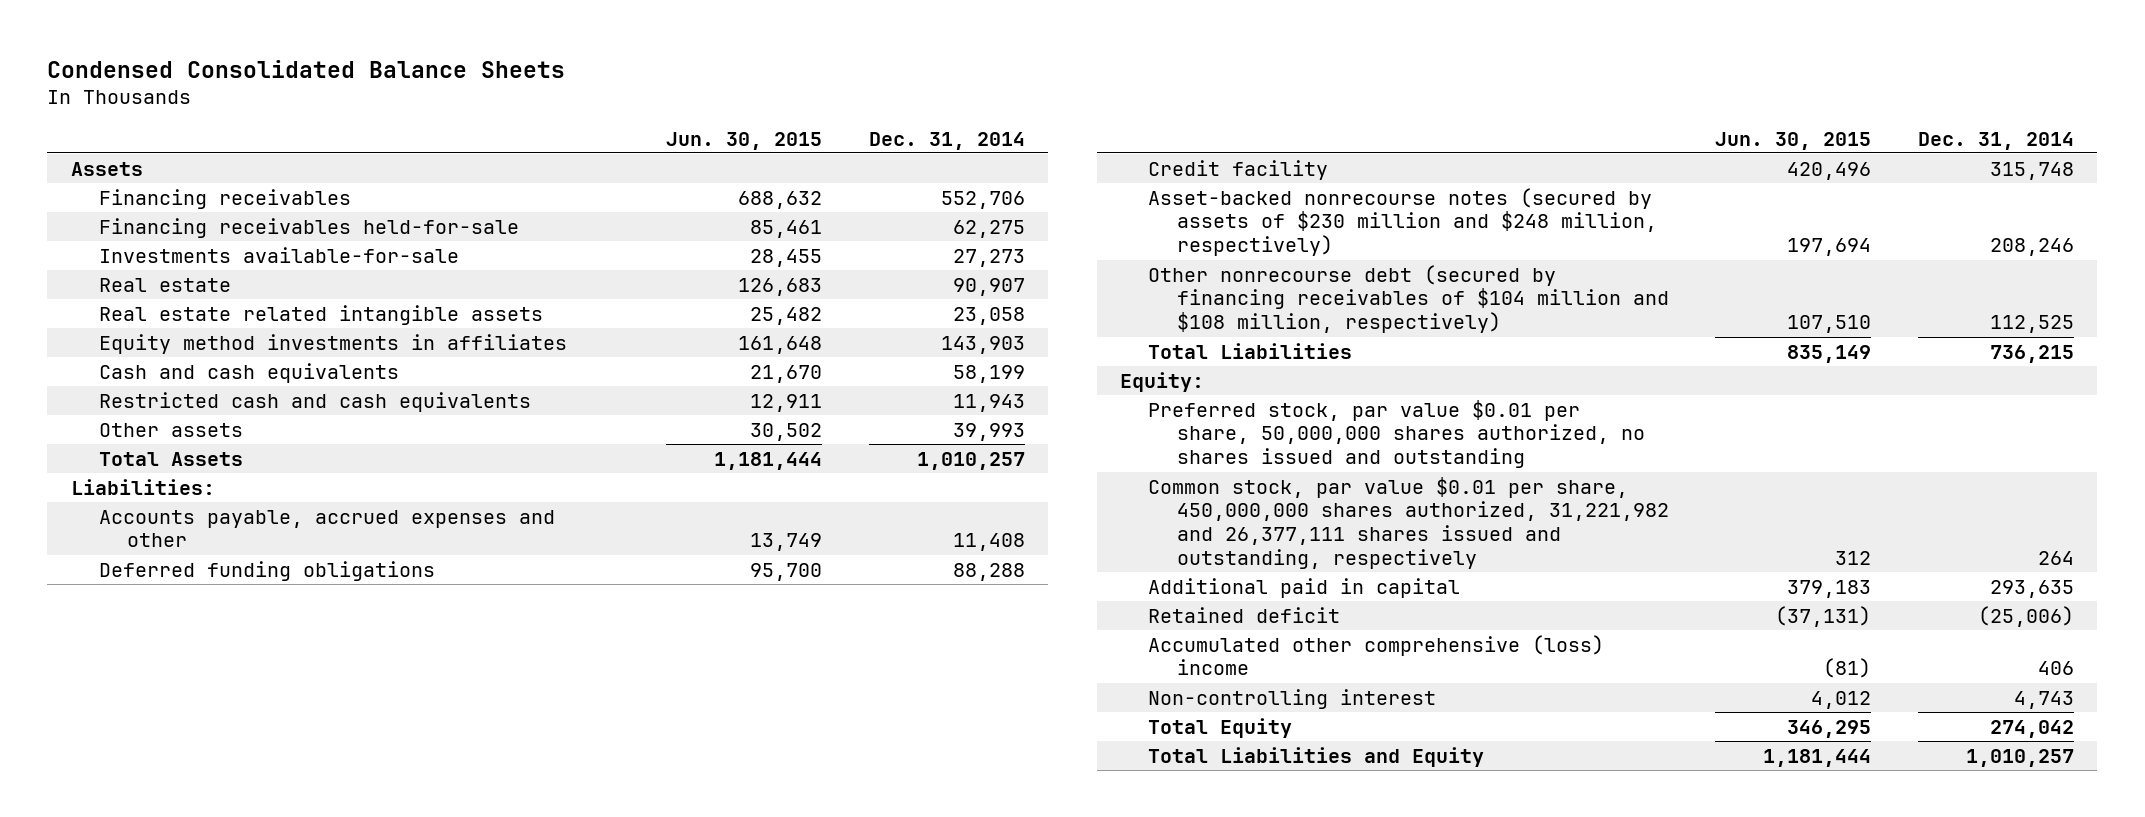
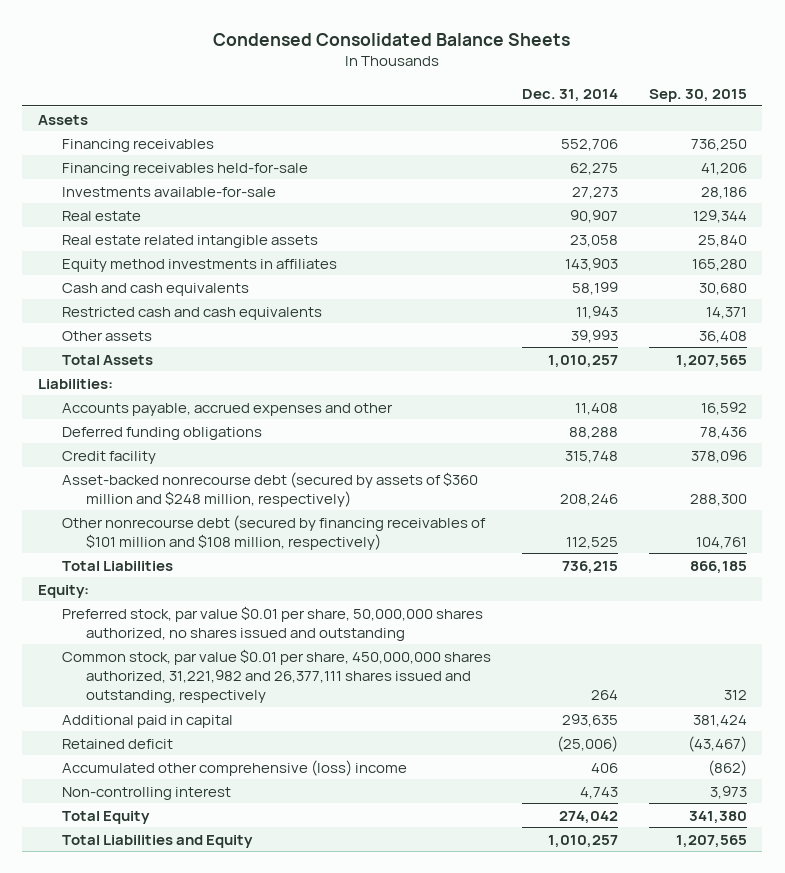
[665,131,822,150] Jun. 30, 2015 -> none
none -> [648,89,747,103] Sep. 30, 2015
[1148,187,1657,257] Asset-backed nonrecourse notes (secured by assets of $230 million and $248 million, respectively) -> [61,471,478,507] Asset-backed nonrecourse debt (secured by assets of $360 million and $248 million, respectively)
[1148,264,1669,334] Other nonrecourse debt (secured by financing receivables of $104 million and $108 million, respectively) -> [61,514,486,550] Other nonrecourse debt (secured by financing receivables of $101 million and $108 million, respectively)

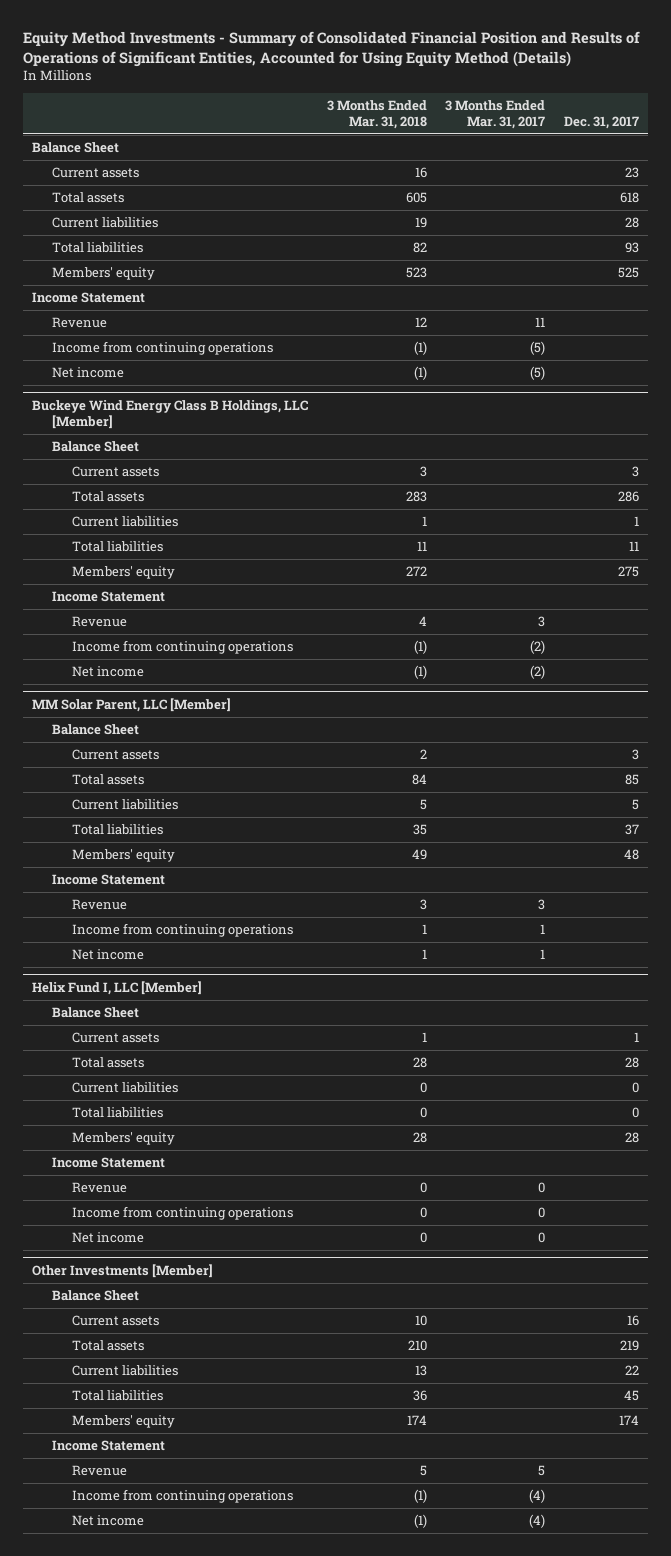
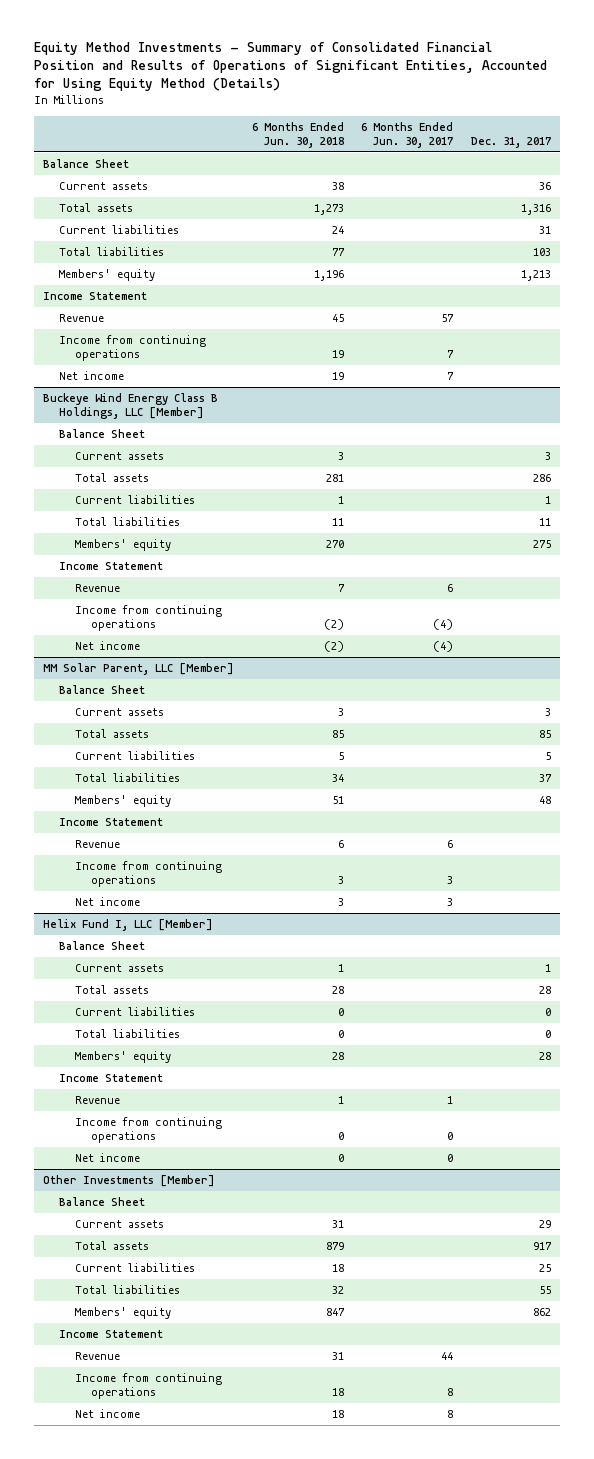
[326,99,427,129] 3 Months Ended Mar. 31, 2018 -> none
[445,99,546,129] 3 Months Ended Mar. 31, 2017 -> none
none -> [251,121,344,149] 6 Months Ended Jun. 30, 2018
none -> [361,121,454,149] 6 Months Ended Jun. 30, 2017
[624,167,639,179] 23 -> [538,181,551,190] 36
[619,192,639,204] 618 -> [520,203,551,215] 1,316
[624,217,639,229] 28 -> [538,225,551,234] 31
[624,242,639,254] 93 -> [532,247,551,256] 103
[617,267,639,279] 525 -> [520,269,551,281] 1,213
[626,1315,639,1327] 16 -> [538,1219,551,1228] 29
[619,1340,639,1352] 219 -> [532,1241,552,1250] 917
[624,1365,639,1376] 22 -> [538,1263,551,1272] 25
[623,1390,639,1402] 45 -> [538,1285,551,1294] 55
[618,1415,639,1426] 174 -> [532,1307,551,1316] 862

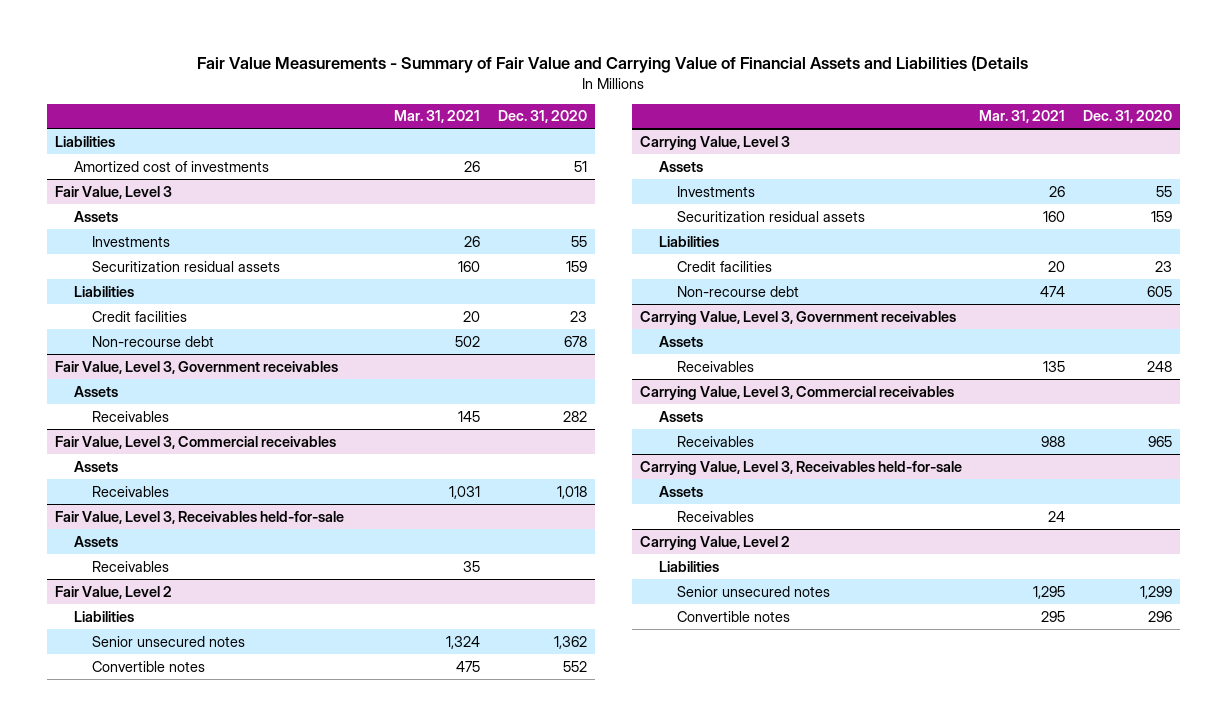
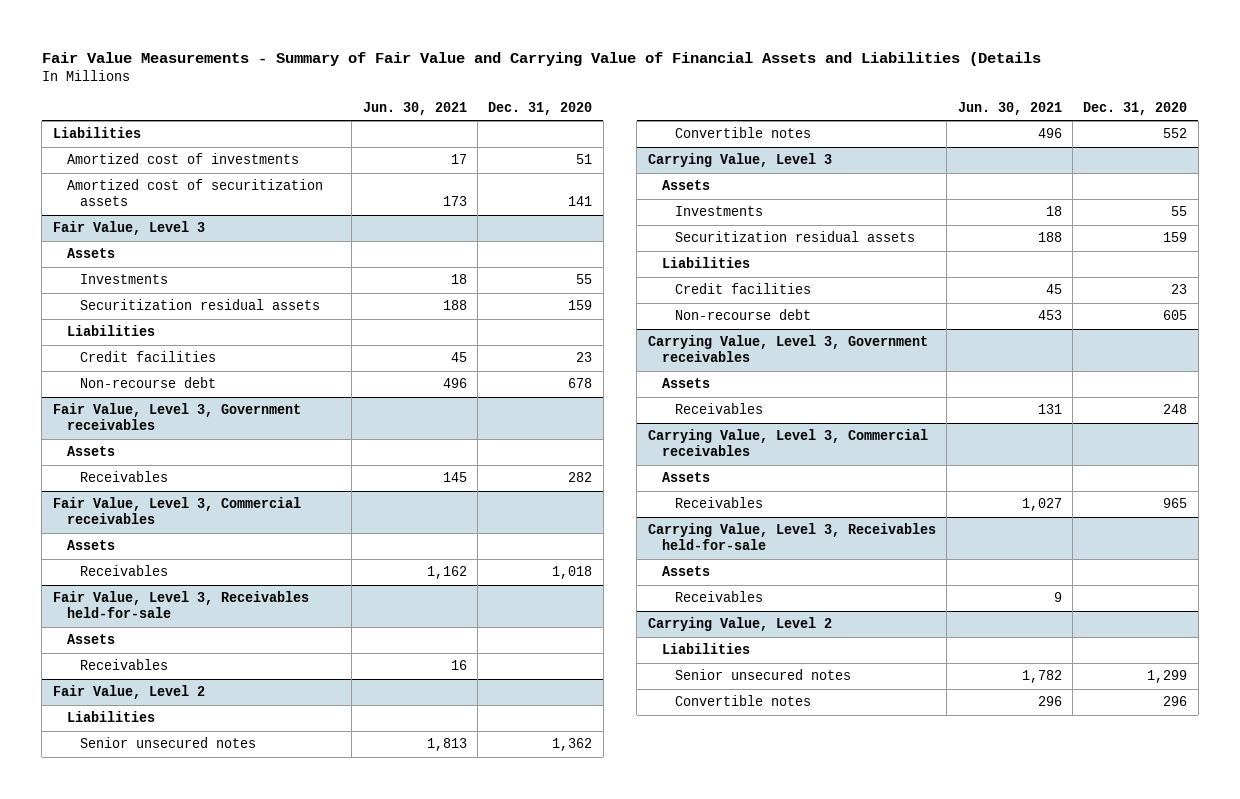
[394,110,481,124] Mar. 31, 2021 -> none
none -> [362,101,467,115] Jun. 30, 2021
none -> [66,179,323,207] Amortized cost of securitization assets

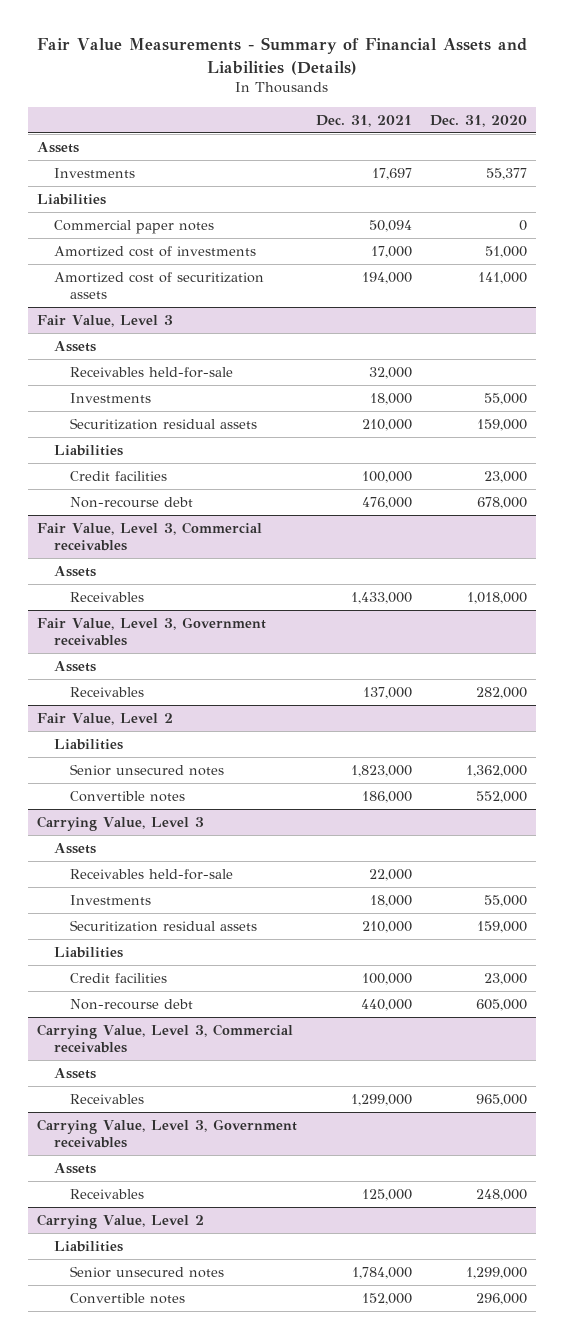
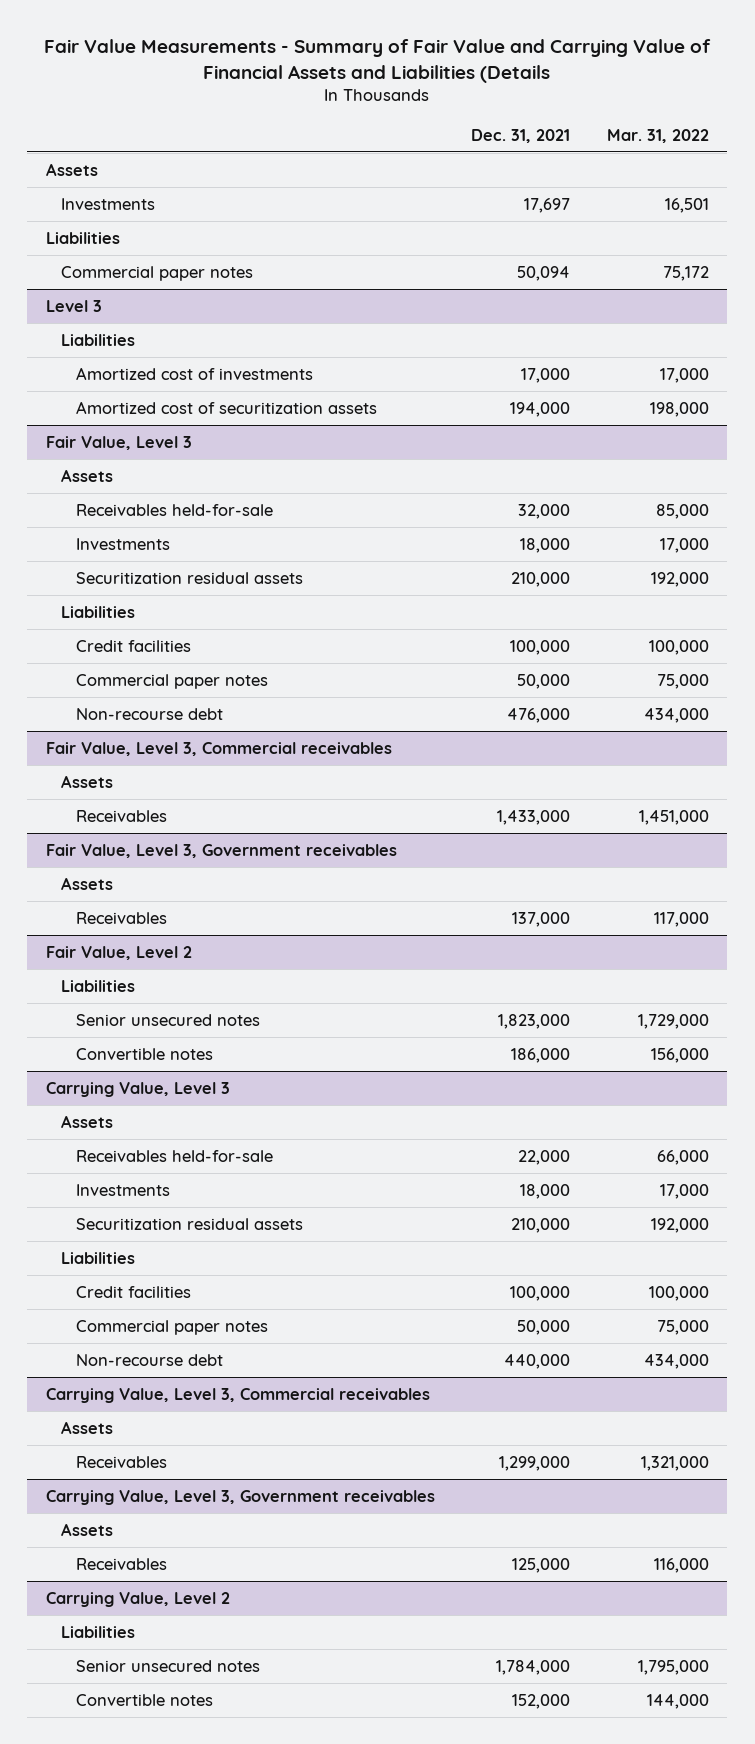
[37,37,528,75] Fair Value Measurements - Summary of Financial Assets and Liabilities (Details) -> [44,38,712,83] Fair Value Measurements - Summary of Fair Value and Carrying Value of Financial Assets and Liabilities (Details
[430,114,528,127] Dec. 31, 2020 -> none
none -> [607,128,710,143] Mar. 31, 2022
none -> [45,299,102,312] Level 3
none -> [60,333,135,346] Liabilities
none -> [76,673,269,689] Commercial paper notes
none -> [76,1319,269,1335] Commercial paper notes

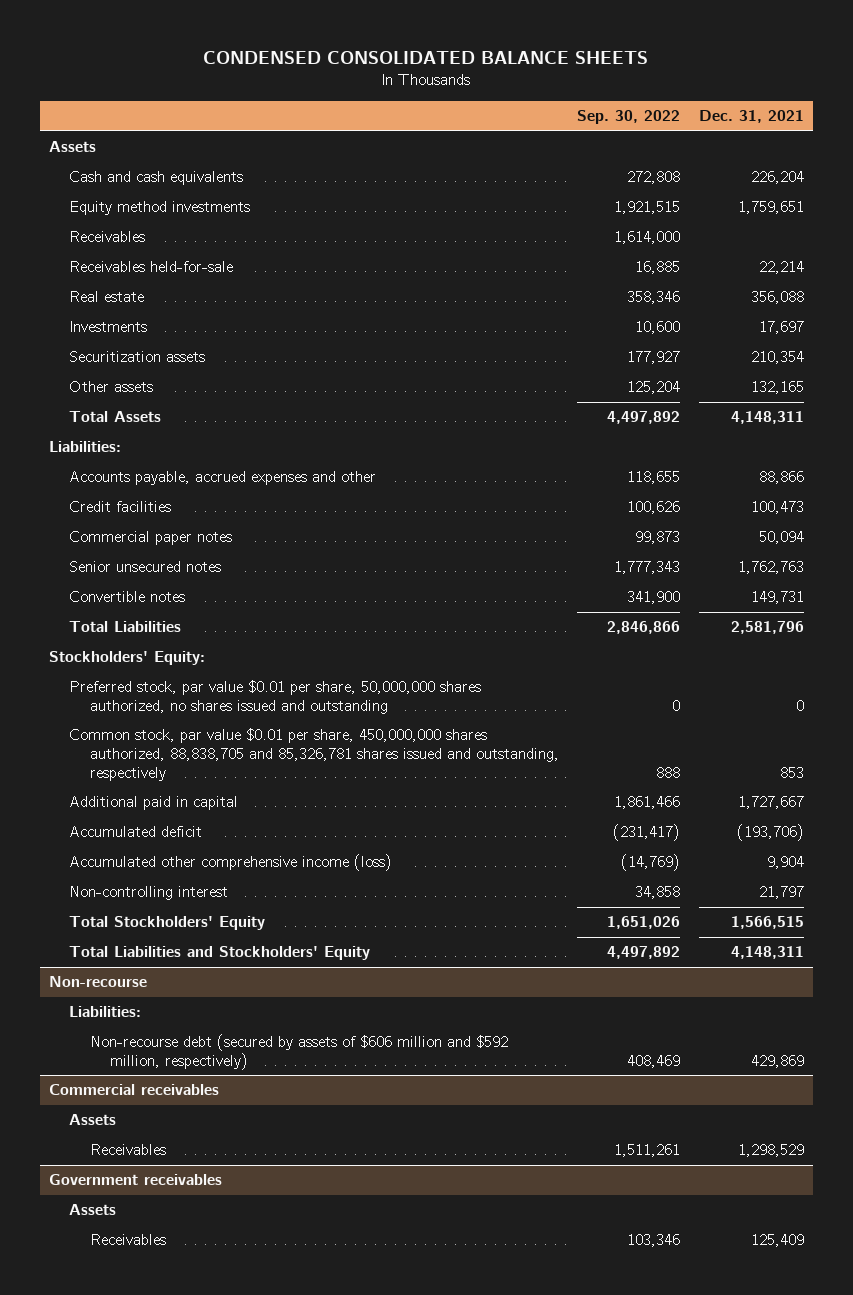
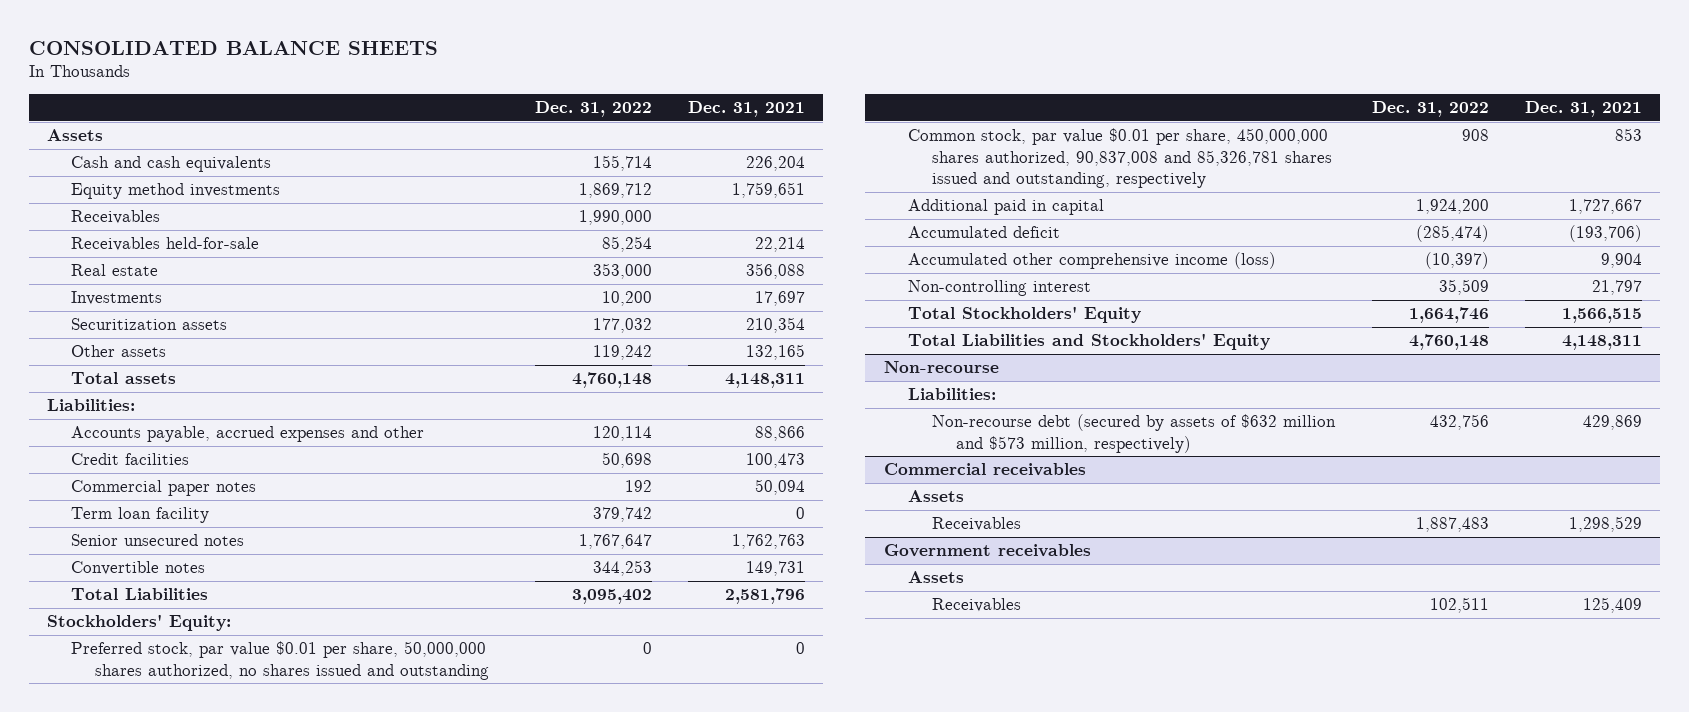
[203,51,649,65] CONDENSED CONSOLIDATED BALANCE SHEETS -> [28,40,438,55] CONSOLIDATED BALANCE SHEETS
[577,110,681,125] Sep. 30, 2022 -> none
none -> [534,101,652,118] Dec. 31, 2022
[69,411,162,423] Total Assets -> [71,372,177,385] Total assets
none -> [71,507,210,524] Term loan facility
[69,728,559,781] Common stock, par value $0.01 per share, 450,000,000 shares authorized, 88,838,705 and 85,326,781 shares issued and outstanding, respectively -> [907,128,1333,189] Common stock, par value $0.01 per share, 450,000,000 shares authorized, 90,837,008 and 85,326,781 shares issued and outstanding, respectively
[89,1034,508,1071] Non-recourse debt (secured by assets of $606 million and $592 million, respectively) -> [932,414,1337,453] Non-recourse debt (secured by assets of $632 million and $573 million, respectively)

